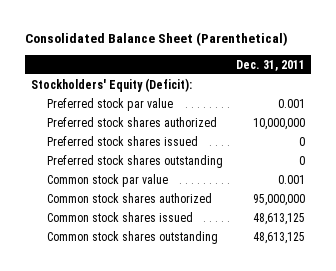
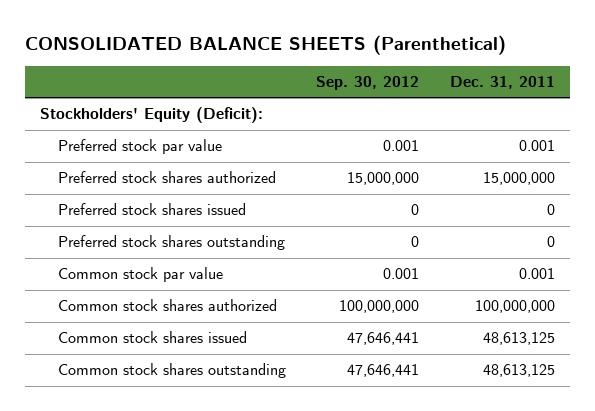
[24,31,288,46] Consolidated Balance Sheet (Parenthetical) -> [24,34,506,55] CONSOLIDATED BALANCE SHEETS (Parenthetical)
none -> [316,76,420,91] Sep. 30, 2012
[253,117,306,130] 10,000,000 -> [482,172,555,186] 15,000,000
[253,193,306,206] 95,000,000 -> [474,300,555,314] 100,000,000

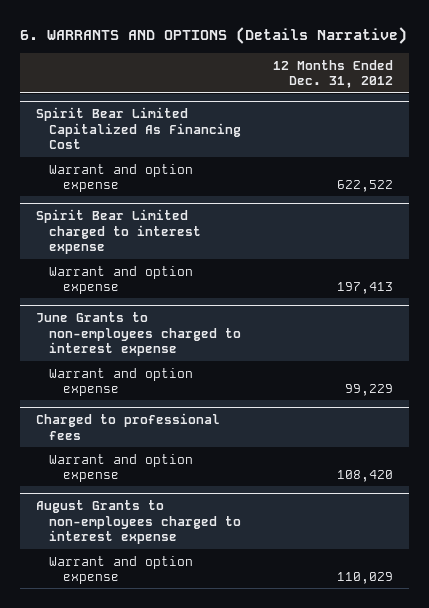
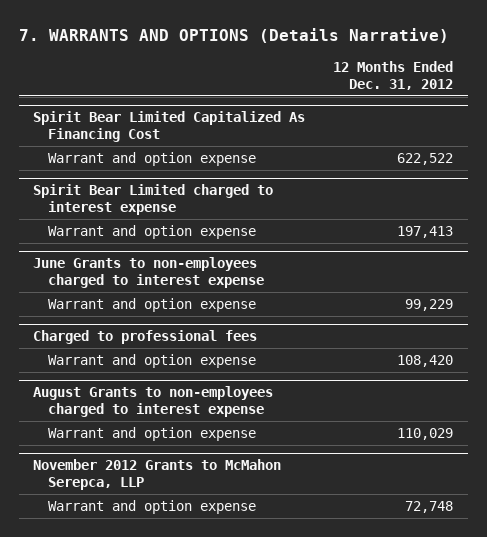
[20,27,408,45] 6. WARRANTS AND OPTIONS (Details Narrative) -> [19,27,450,43] 7. WARRANTS AND OPTIONS (Details Narrative)
none -> [33,459,282,491] November 2012 Grants to McMahon Serepca, LLP
none -> [48,499,257,514] Warrant and option expense

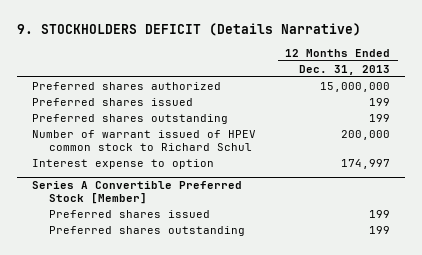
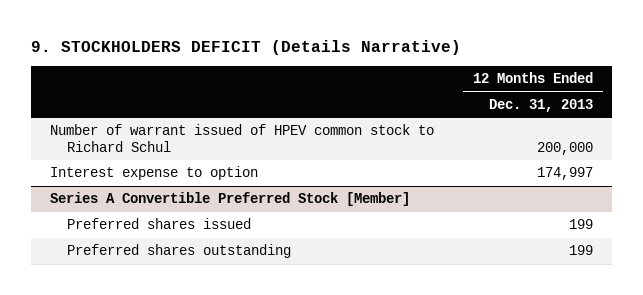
[31,81,221,90] Preferred shares authorized -> none
[31,97,193,106] Preferred shares issued -> none
[31,113,228,124] Preferred shares outstanding -> none

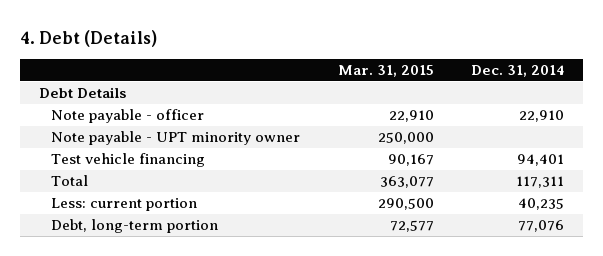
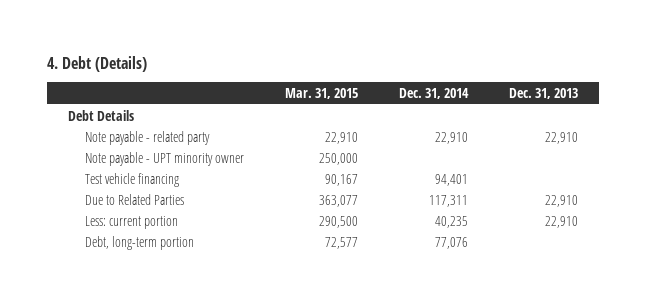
none -> [509,87,579,99] Dec. 31, 2013
[51,109,205,124] Note payable - officer -> [85,130,211,145] Note payable - related party
[51,175,89,187] Total -> [85,193,185,205] Due to Related Parties

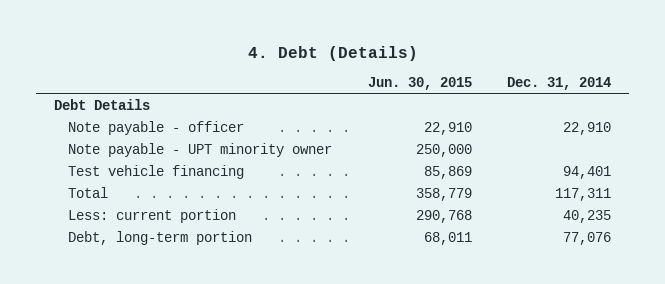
[285,87,359,99] Mar. 31, 2015 -> none
[509,87,579,99] Dec. 31, 2013 -> none
none -> [367,76,472,90] Jun. 30, 2015
[85,130,211,145] Note payable - related party -> [68,120,245,135] Note payable - officer
[85,193,185,205] Due to Related Parties -> [68,186,109,198] Total

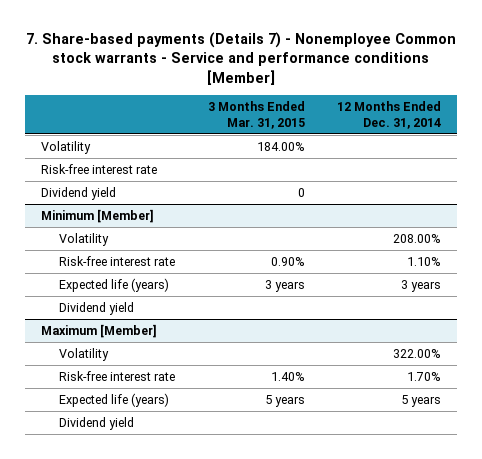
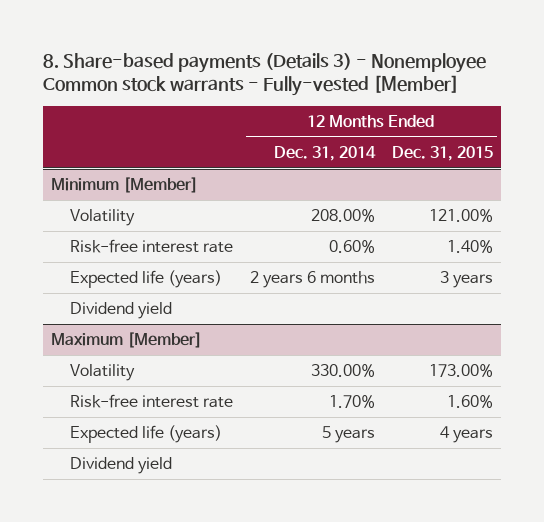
[25,32,456,85] 7. Share-based payments (Details 7) - Nonemployee Common stock warrants - Service and performance conditions [Member] -> [42,52,486,97] 8. Share-based payments (Details 3) - Nonemployee Common stock warrants - Fully-vested [Member]
[207,101,305,129] 3 Months Ended Mar. 31, 2015 -> none
none -> [391,145,493,161] Dec. 31, 2015
[40,140,91,154] Volatility -> none
[40,163,157,174] Risk-free interest rate -> none
[40,186,116,200] Dividend yield -> none
[406,256,441,266] 1.10% -> [328,240,375,254] 0.60%
[400,279,441,292] 3 years -> [249,271,375,289] 2 years 6 months
[392,348,441,358] 322.00% -> [310,364,375,378] 330.00%

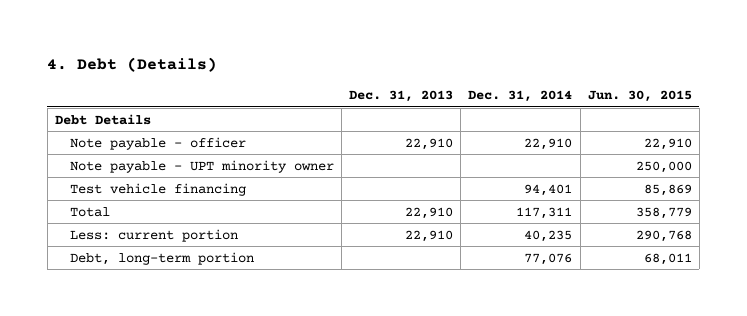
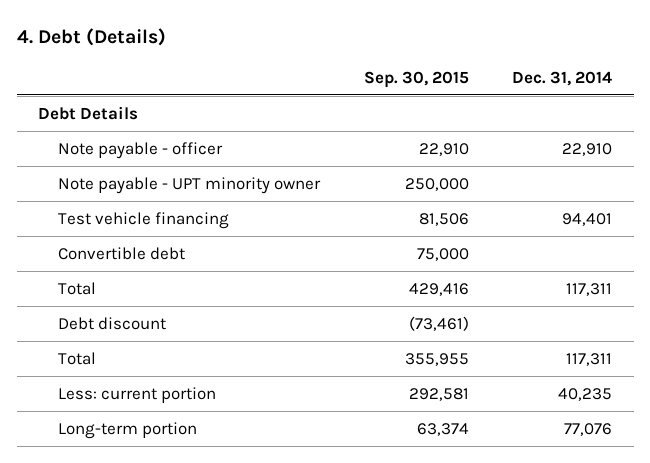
[349,90,454,103] Dec. 31, 2013 -> none
[587,90,692,103] Jun. 30, 2015 -> none
none -> [363,70,469,88] Sep. 30, 2015
none -> [58,246,186,260] Convertible debt
none -> [58,316,167,330] Debt discount
none -> [58,351,97,365] Total
[69,251,254,265] Debt, long-term portion -> [58,421,198,439] Long-term portion

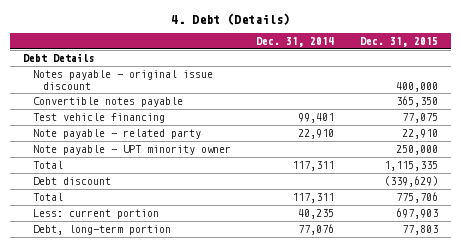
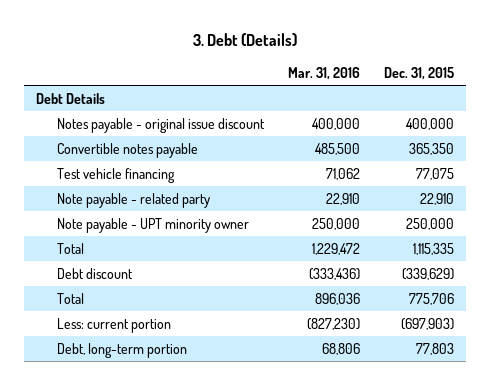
[170,13,290,26] 4. Debt (Details) -> [193,32,298,46] 3. Debt (Details)
[256,37,335,48] Dec. 31, 2014 -> none
none -> [288,66,361,80] Mar. 31, 2016
[396,207,439,219] 697,903 -> [401,317,455,330] (697,903)

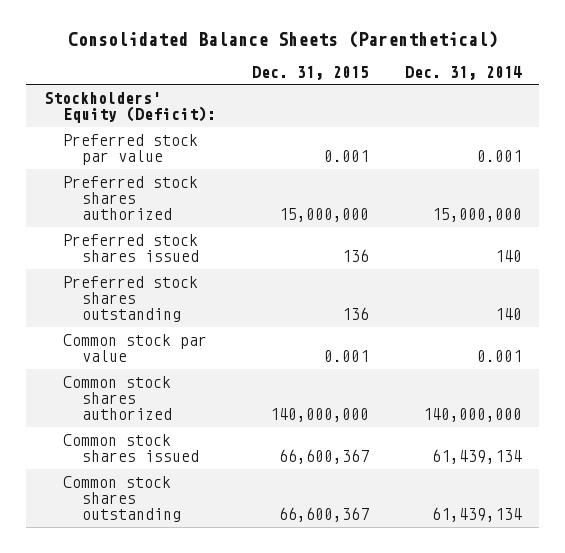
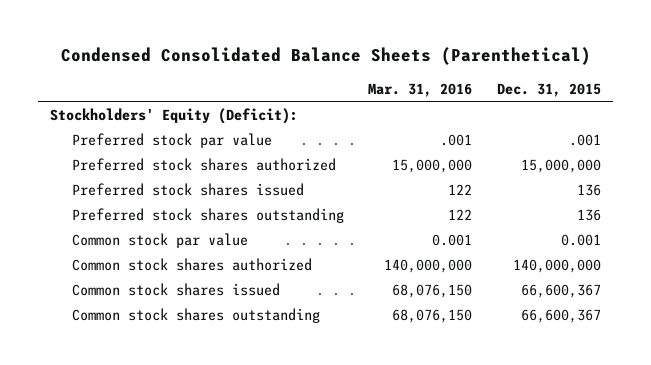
[67,30,498,48] Consolidated Balance Sheets (Parenthetical) -> [60,46,591,65] Condensed Consolidated Balance Sheets (Parenthetical)
[404,65,522,80] Dec. 31, 2014 -> none
none -> [368,82,473,97] Mar. 31, 2016
[323,150,369,163] 0.001 -> [568,133,601,146] .001

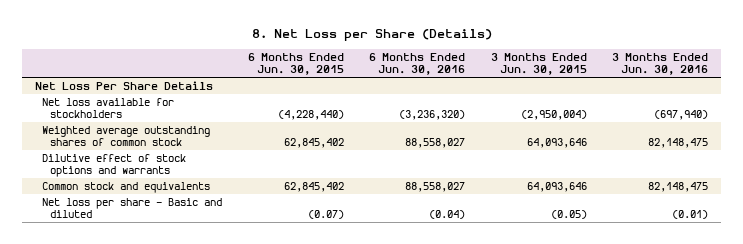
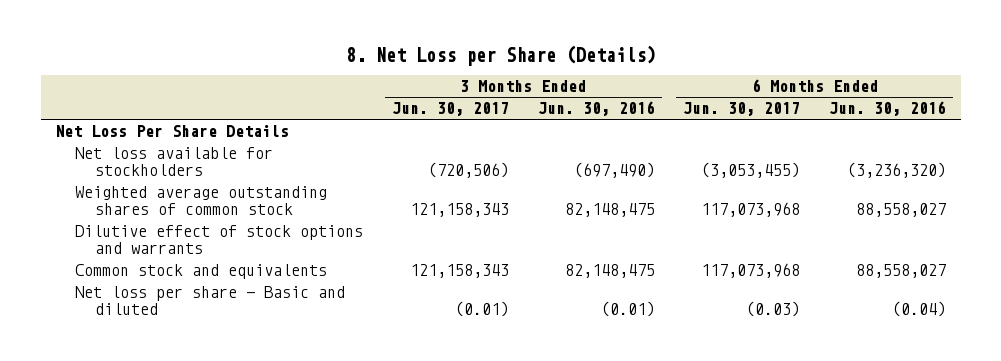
[247,52,344,76] 6 Months Ended Jun. 30, 2015 -> none
[490,52,587,76] 3 Months Ended Jun. 30, 2015 -> none
none -> [391,102,509,117] Jun. 30, 2017
none -> [683,102,801,117] Jun. 30, 2017
[654,110,709,121] (697,940) -> [573,162,655,179] (697,490)

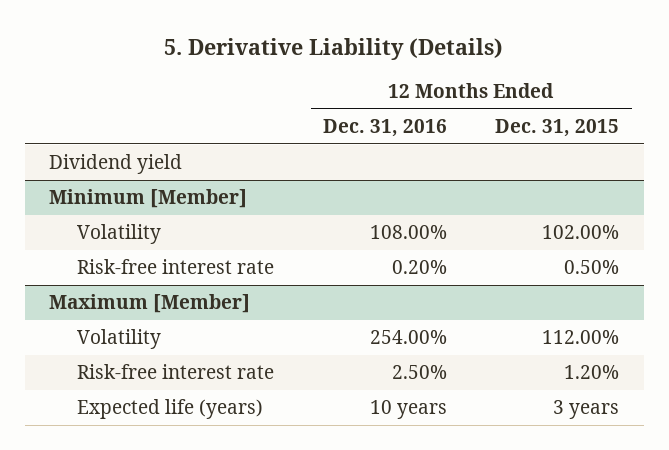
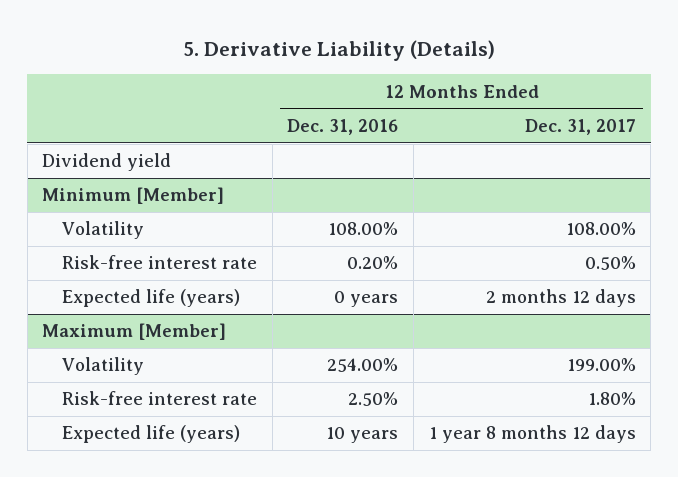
[495,118,620,137] Dec. 31, 2015 -> none
none -> [524,118,636,135] Dec. 31, 2017
none -> [62,289,241,308] Expected life (years)

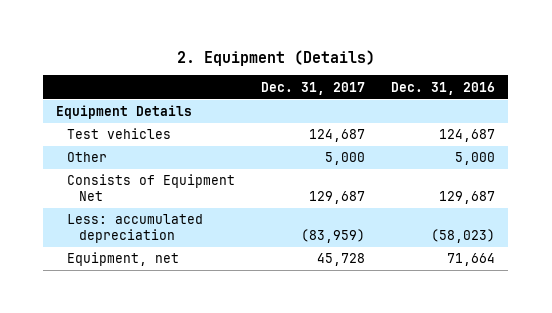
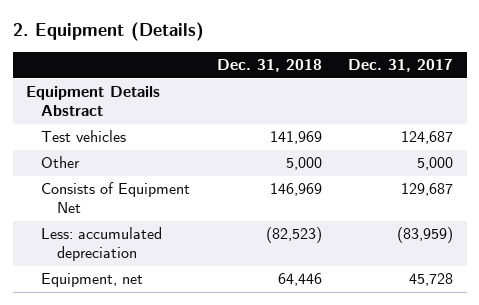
[391,81,496,95] Dec. 31, 2016 -> none
none -> [216,58,322,72] Dec. 31, 2018
[56,105,193,120] Equipment Details -> [25,86,160,117] Equipment Details Abstract

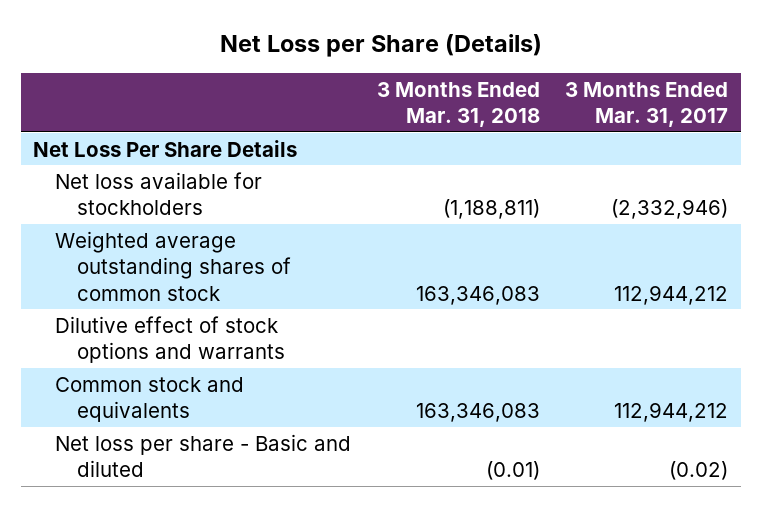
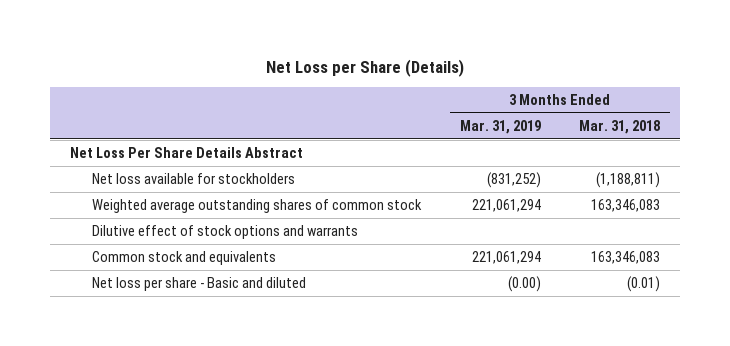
[565,81,729,128] 3 Months Ended Mar. 31, 2017 -> none
none -> [459,119,541,134] Mar. 31, 2019
[33,139,298,157] Net Loss Per Share Details -> [69,146,303,158] Net Loss Per Share Details Abstract

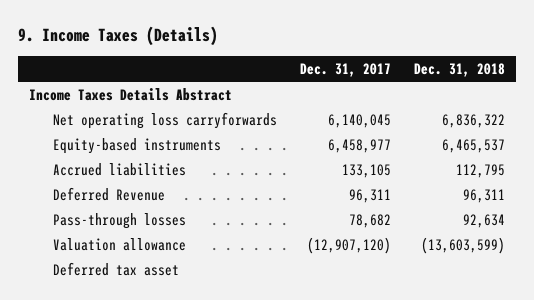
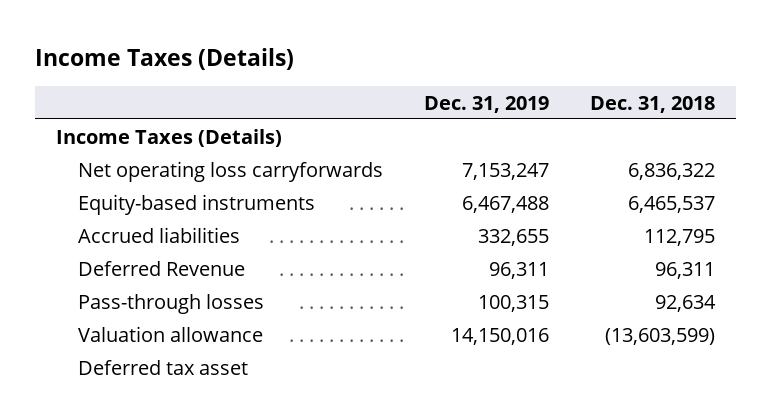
[17,26,218,47] 9. Income Taxes (Details) -> [35,48,295,71] Income Taxes (Details)
[299,63,391,78] Dec. 31, 2017 -> none
none -> [424,95,550,113] Dec. 31, 2019
[29,87,233,101] Income Taxes Details Abstract -> [55,128,282,147] Income Taxes (Details)

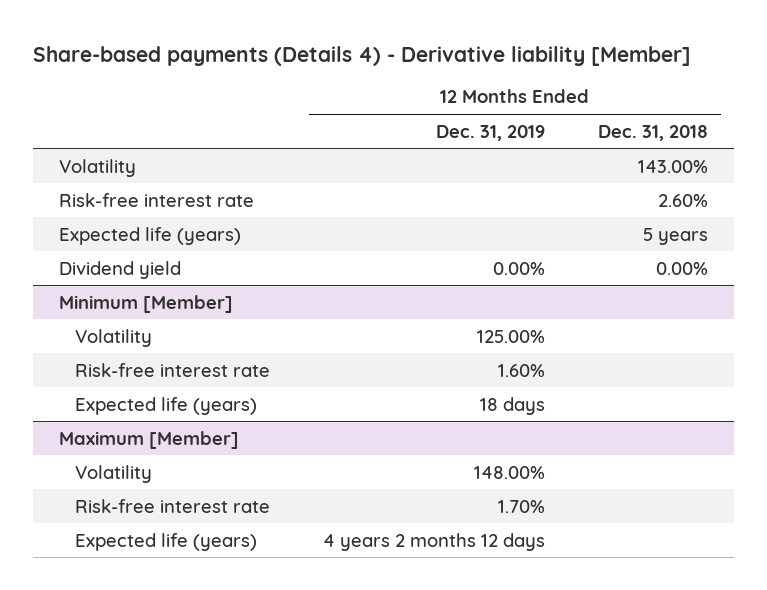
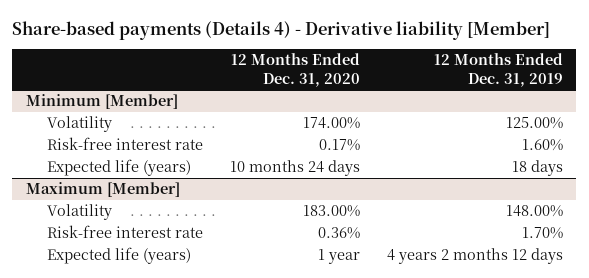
[597,124,708,141] Dec. 31, 2018 -> none
none -> [230,53,360,87] 12 Months Ended Dec. 31, 2020
[59,158,137,177] Volatility -> none
[59,192,255,207] Risk-free interest rate -> none
[59,226,242,245] Expected life (years) -> none
[59,260,182,279] Dividend yield -> none

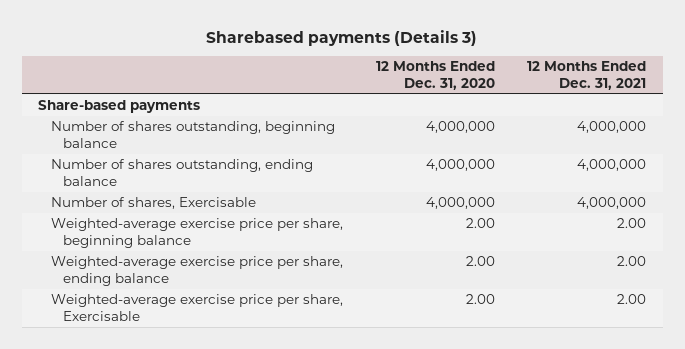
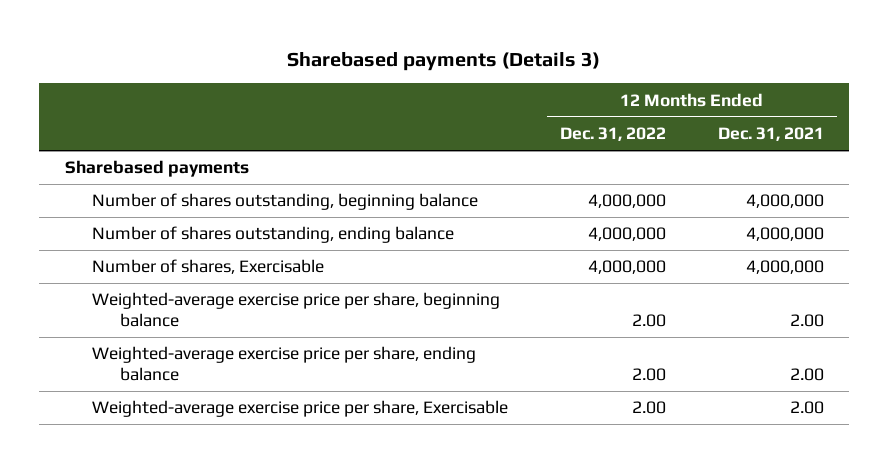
[375,61,495,90] 12 Months Ended Dec. 31, 2020 -> none
none -> [560,127,667,142] Dec. 31, 2022
[38,100,201,114] Share-based payments -> [65,160,250,178] Sharebased payments

